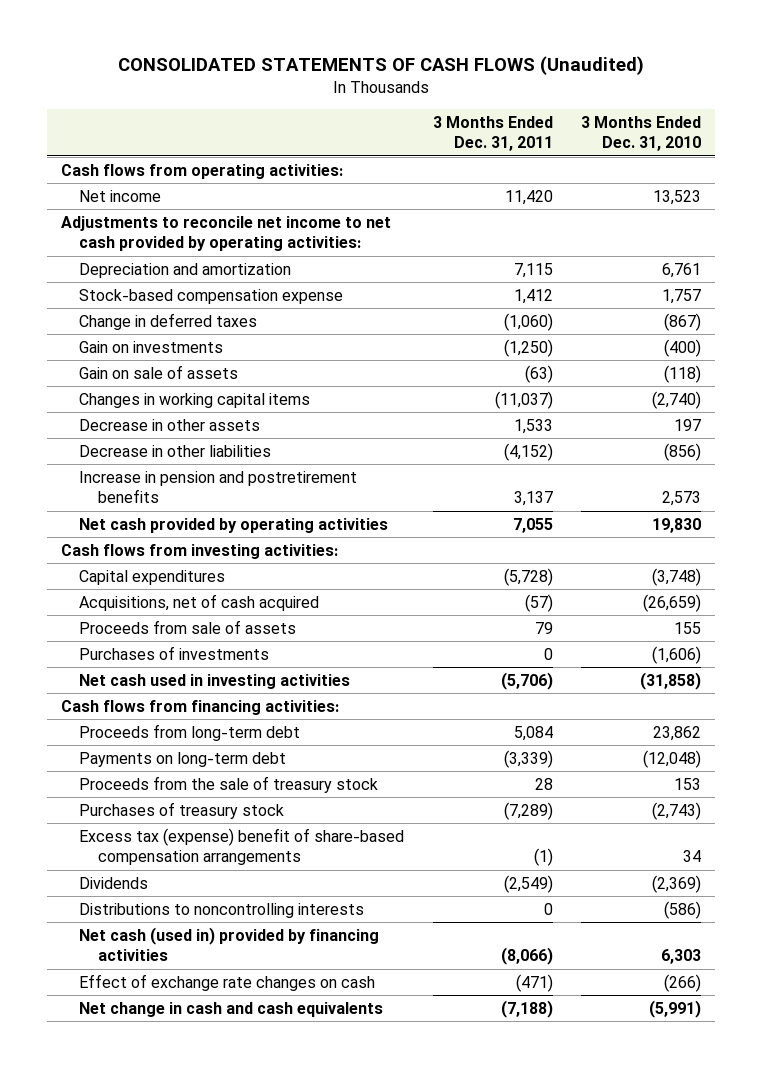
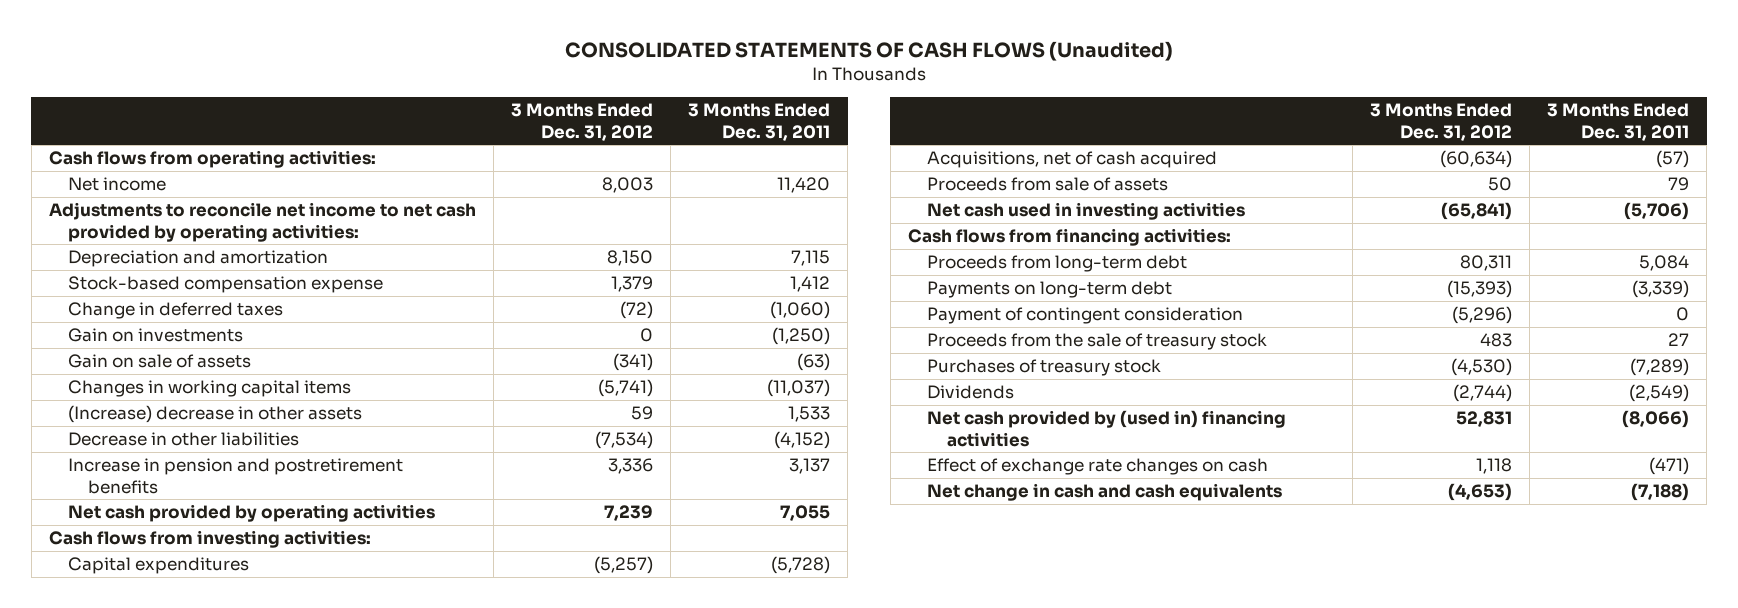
[580,116,701,152] 3 Months Ended Dec. 31, 2010 -> none
none -> [510,103,653,141] 3 Months Ended Dec. 31, 2012
[79,418,261,431] Decrease in other assets -> [68,405,363,424] (Increase) decrease in other assets
[79,645,270,660] Purchases of investments -> none
none -> [927,307,1244,325] Payment of contingent consideration
[534,777,553,790] 28 -> [1668,333,1690,347] 27
[79,827,405,866] Excess tax (expense) benefit of share-based compensation arrangements -> none
[79,902,365,918] Distributions to noncontrolling interests -> none
[79,926,380,962] Net cash (used in) provided by financing activities -> [927,410,1287,447] Net cash provided by (used in) financing activities

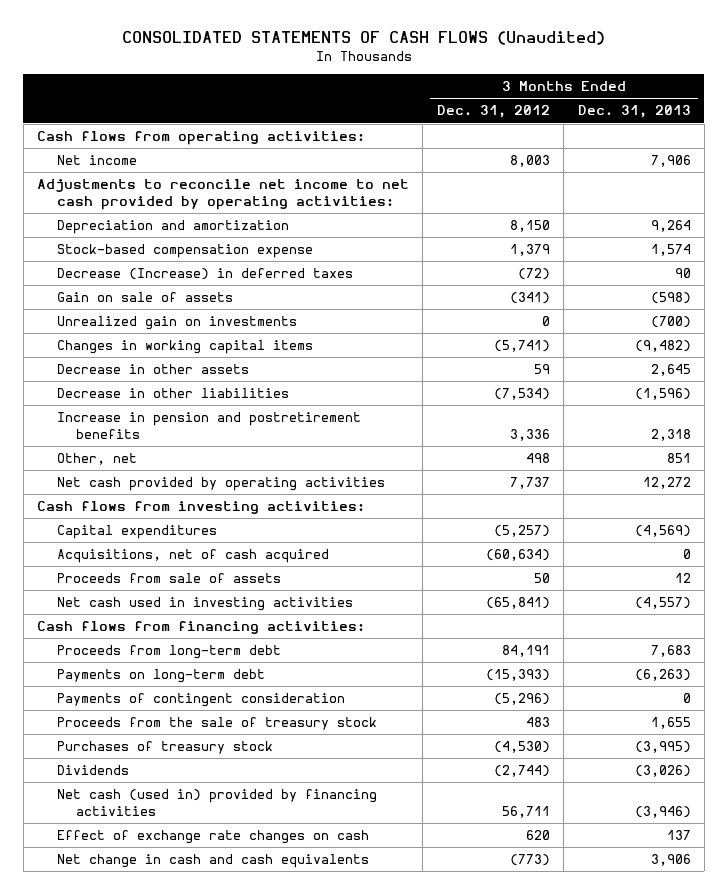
[688,103,831,141] 3 Months Ended Dec. 31, 2011 -> none
none -> [577,105,691,119] Dec. 31, 2013
[68,328,244,343] Gain on investments -> none
[68,302,284,320] Change in deferred taxes -> [56,268,353,281] Decrease (Increase) in deferred taxes
none -> [56,316,297,331] Unrealized gain on investments
[68,405,363,424] (Increase) decrease in other assets -> [56,364,249,375] Decrease in other assets
none -> [56,453,137,466] Other, net
[603,505,653,522] 7,239 -> [509,477,550,490] 7,737
[1460,255,1513,272] 80,311 -> [501,645,550,658] 84,191
[927,307,1244,325] Payment of contingent consideration -> [56,693,345,708] Payments of contingent consideration
[927,410,1287,447] Net cash provided by (used in) financing activities -> [56,789,377,816] Net cash (used in) provided by financing activities
[1456,411,1513,428] 52,831 -> [501,805,550,818] 56,711
[1476,458,1513,475] 1,118 -> [525,830,550,841] 620
[1448,483,1513,502] (4,653) -> [509,854,550,867] (773)

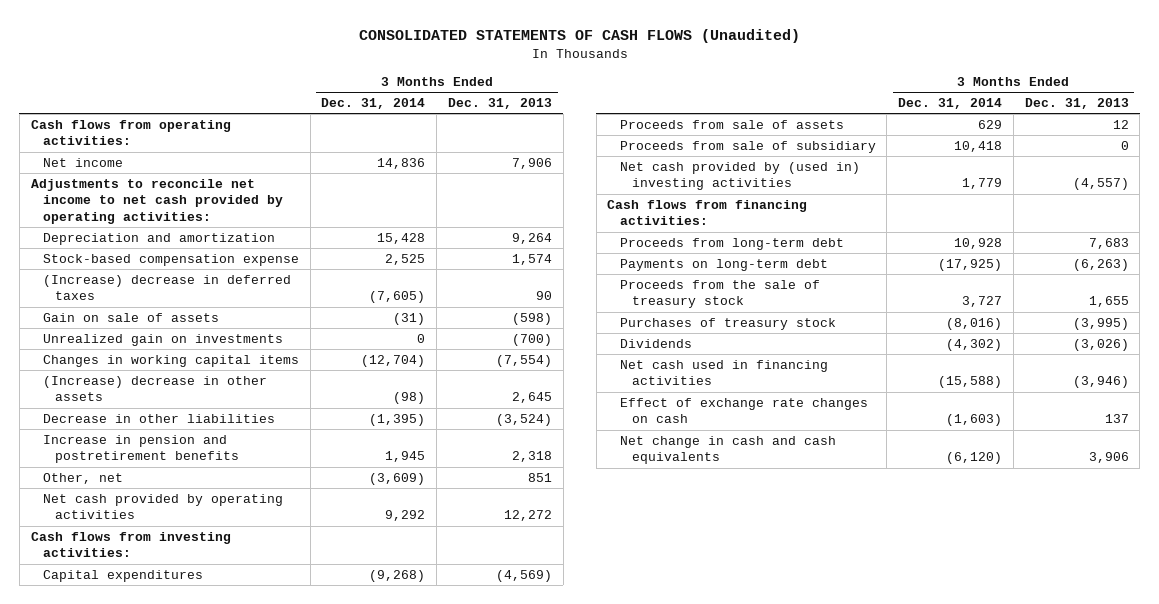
[436,105,550,119] Dec. 31, 2012 -> none
none -> [321,98,426,110] Dec. 31, 2014
[56,268,353,281] Decrease (Increase) in deferred taxes -> [42,274,291,301] (Increase) decrease in deferred taxes
[634,340,691,353] (9,482) -> [495,354,552,367] (7,554)
[56,364,249,375] Decrease in other assets -> [42,375,267,402] (Increase) decrease in other assets
[634,388,691,401] (1,596) -> [495,413,552,426] (3,524)
[56,549,329,564] Acquisitions, net of cash acquired -> none
none -> [619,140,876,153] Proceeds from sale of subsidiary
[56,597,353,612] Net cash used in investing activities -> [619,161,860,191] Net cash provided by (used in) investing activities
[56,693,345,708] Payments of contingent consideration -> none
[56,789,377,816] Net cash (used in) provided by financing activities -> [619,359,828,386] Net cash used in financing activities

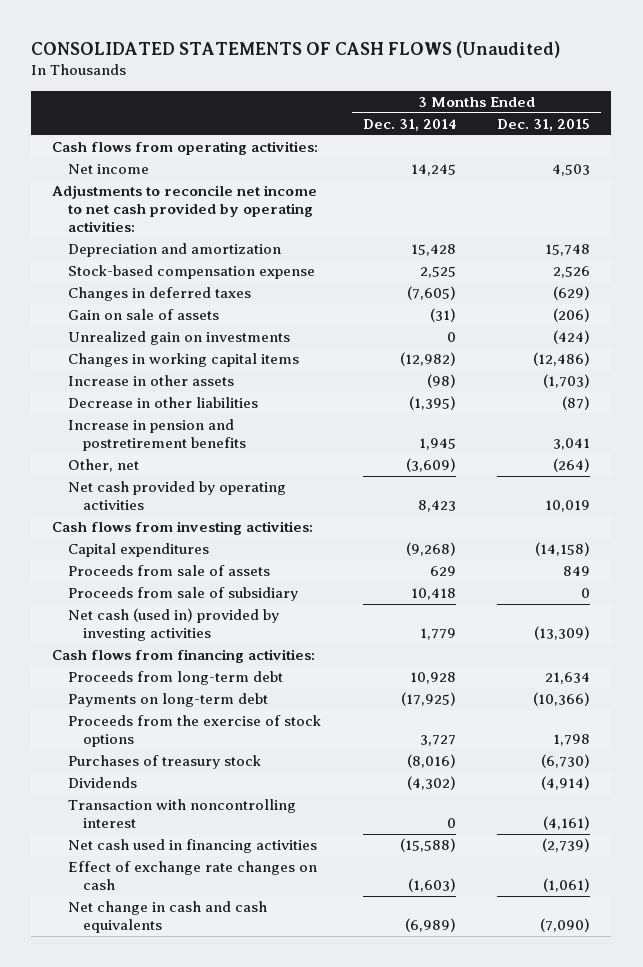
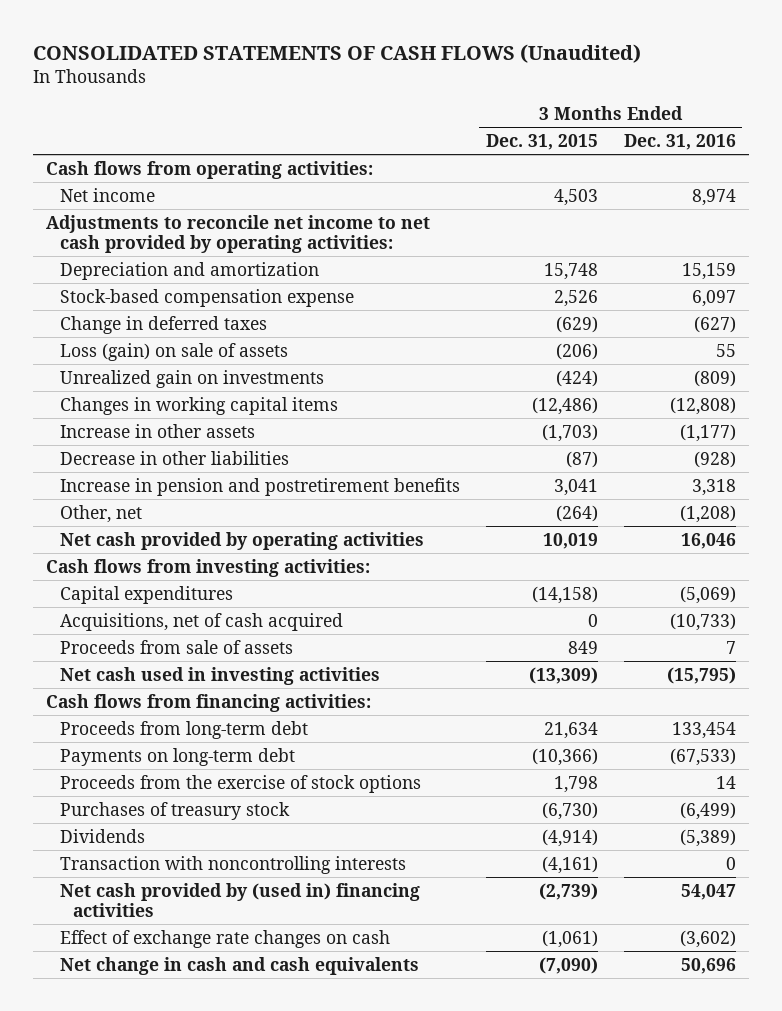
[362,118,456,131] Dec. 31, 2014 -> none
none -> [623,134,736,151] Dec. 31, 2016
[67,287,251,302] Changes in deferred taxes -> [59,315,267,334] Change in deferred taxes
[67,309,219,321] Gain on sale of assets -> [59,342,288,361] Loss (gain) on sale of assets
none -> [59,612,343,631] Acquisitions, net of cash acquired
[67,587,298,602] Proceeds from sale of subsidiary -> none
[67,608,279,642] Net cash (used in) provided by investing activities -> [59,666,380,685] Net cash used in investing activities
[67,799,296,829] Transaction with noncontrolling interest -> [59,855,406,874] Transaction with noncontrolling interests
[67,839,317,854] Net cash used in financing activities -> [59,882,420,918] Net cash provided by (used in) financing activities

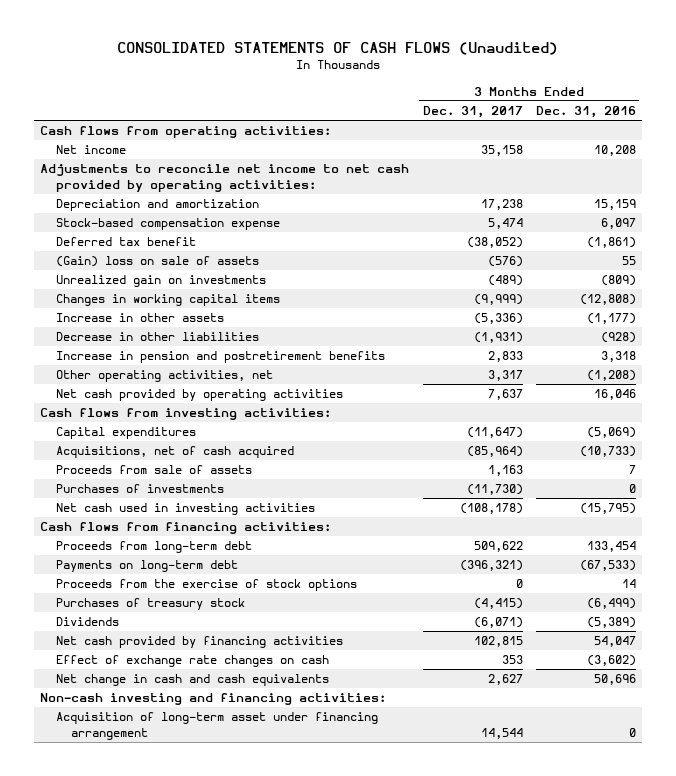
[485,134,598,151] Dec. 31, 2015 -> none
none -> [422,106,523,119] Dec. 31, 2017
[691,188,736,206] 8,974 -> [593,145,636,157] 10,208
[59,315,267,334] Change in deferred taxes -> [55,237,196,247] Deferred tax benefit
[693,315,736,333] (627) -> [586,237,636,249] (1,861)
[59,342,288,361] Loss (gain) on sale of assets -> [55,256,259,268] (Gain) loss on sale of assets
[59,504,142,523] Other, net -> [55,370,273,383] Other operating activities, net
none -> [55,484,224,494] Purchases of investments
[59,855,406,874] Transaction with noncontrolling interests -> none
[59,882,420,918] Net cash provided by (used in) financing activities -> [55,636,343,649] Net cash provided by financing activities
none -> [40,693,387,706] Non-cash investing and financing activities:
none -> [55,712,378,740] Acquisition of long-term asset under financing arrangement

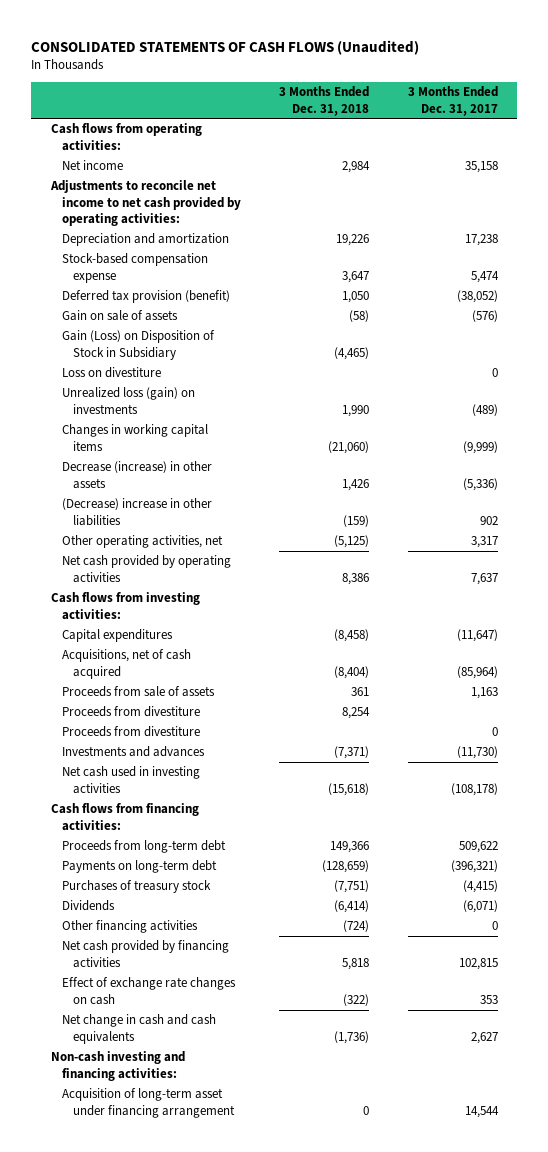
[535,106,636,119] Dec. 31, 2016 -> none
none -> [279,86,370,116] 3 Months Ended Dec. 31, 2018
[55,237,196,247] Deferred tax benefit -> [61,290,230,304] Deferred tax provision (benefit)
[55,256,259,268] (Gain) loss on sale of assets -> [61,310,178,322] Gain on sale of assets
none -> [61,330,215,360] Gain (Loss) on Disposition of Stock in Subsidiary
none -> [61,367,161,379] Loss on divestiture
[55,275,266,288] Unrealized gain on investments -> [61,387,195,414] Unrealized loss (gain) on investments
[55,351,385,364] Increase in pension and postretirement benefits -> none
[55,313,224,323] Increase in other assets -> [61,461,212,489] Decrease (increase) in other assets
[55,332,259,342] Decrease in other liabilities -> [61,498,212,526] (Decrease) increase in other liabilities
[473,332,523,344] (1,931) -> [479,515,498,525] 902
none -> [61,706,200,718] Proceeds from divestiture
none -> [61,726,200,738] Proceeds from divestiture
[55,484,224,494] Purchases of investments -> [61,746,205,758] Investments and advances
[55,579,357,592] Proceeds from the exercise of stock options -> none
none -> [61,920,198,934] Other financing activities

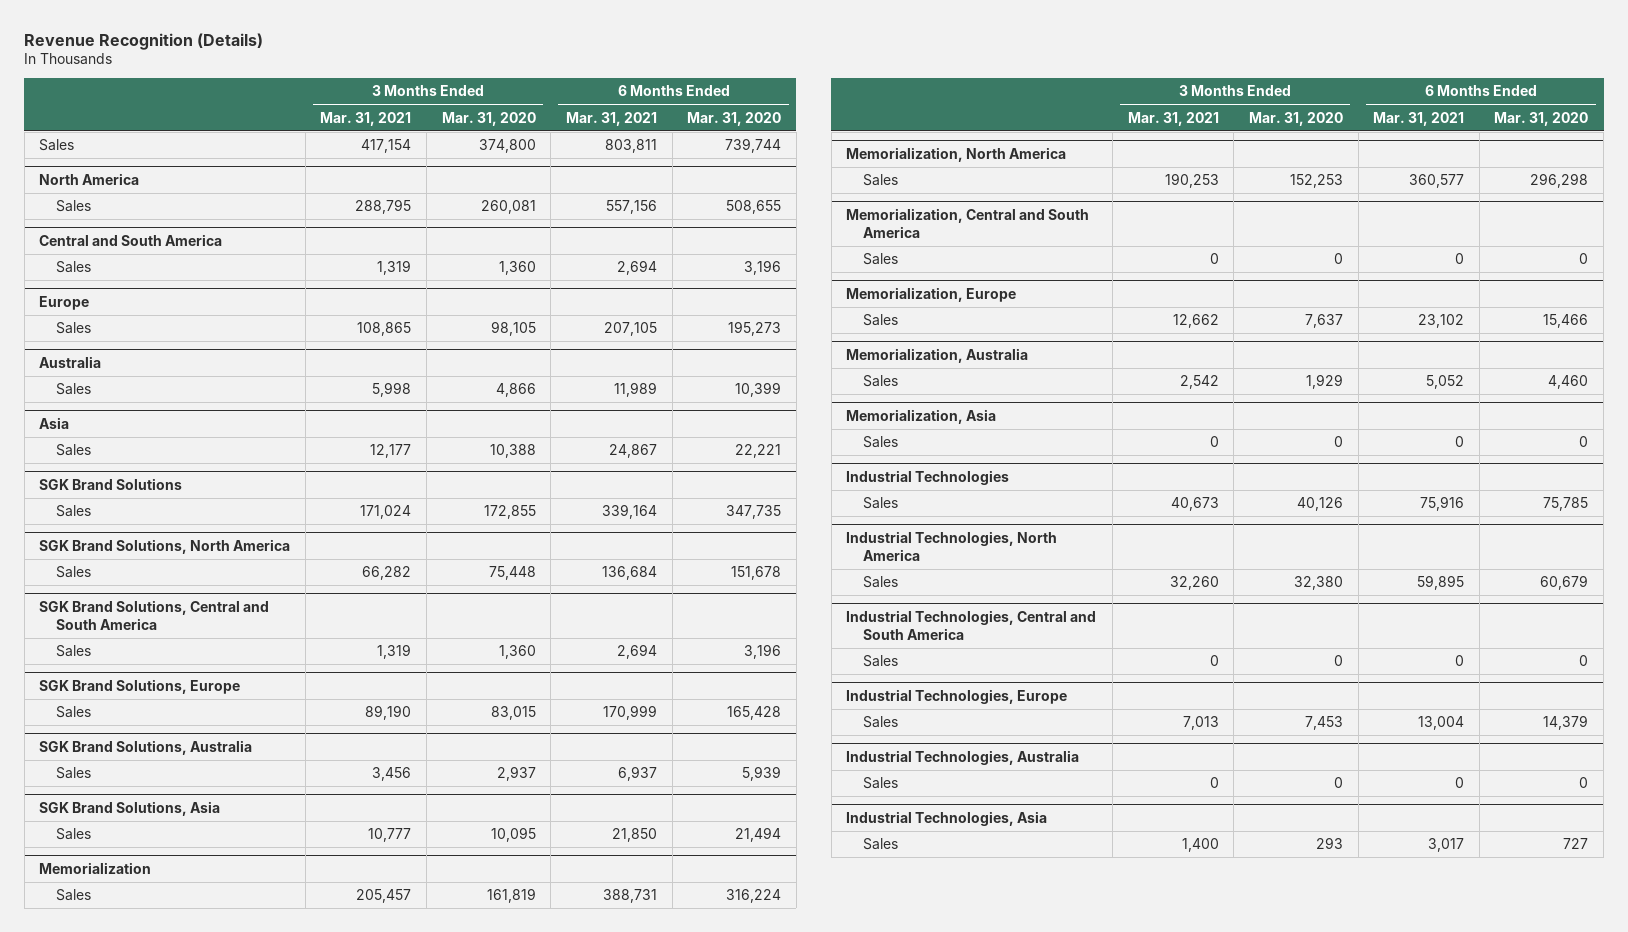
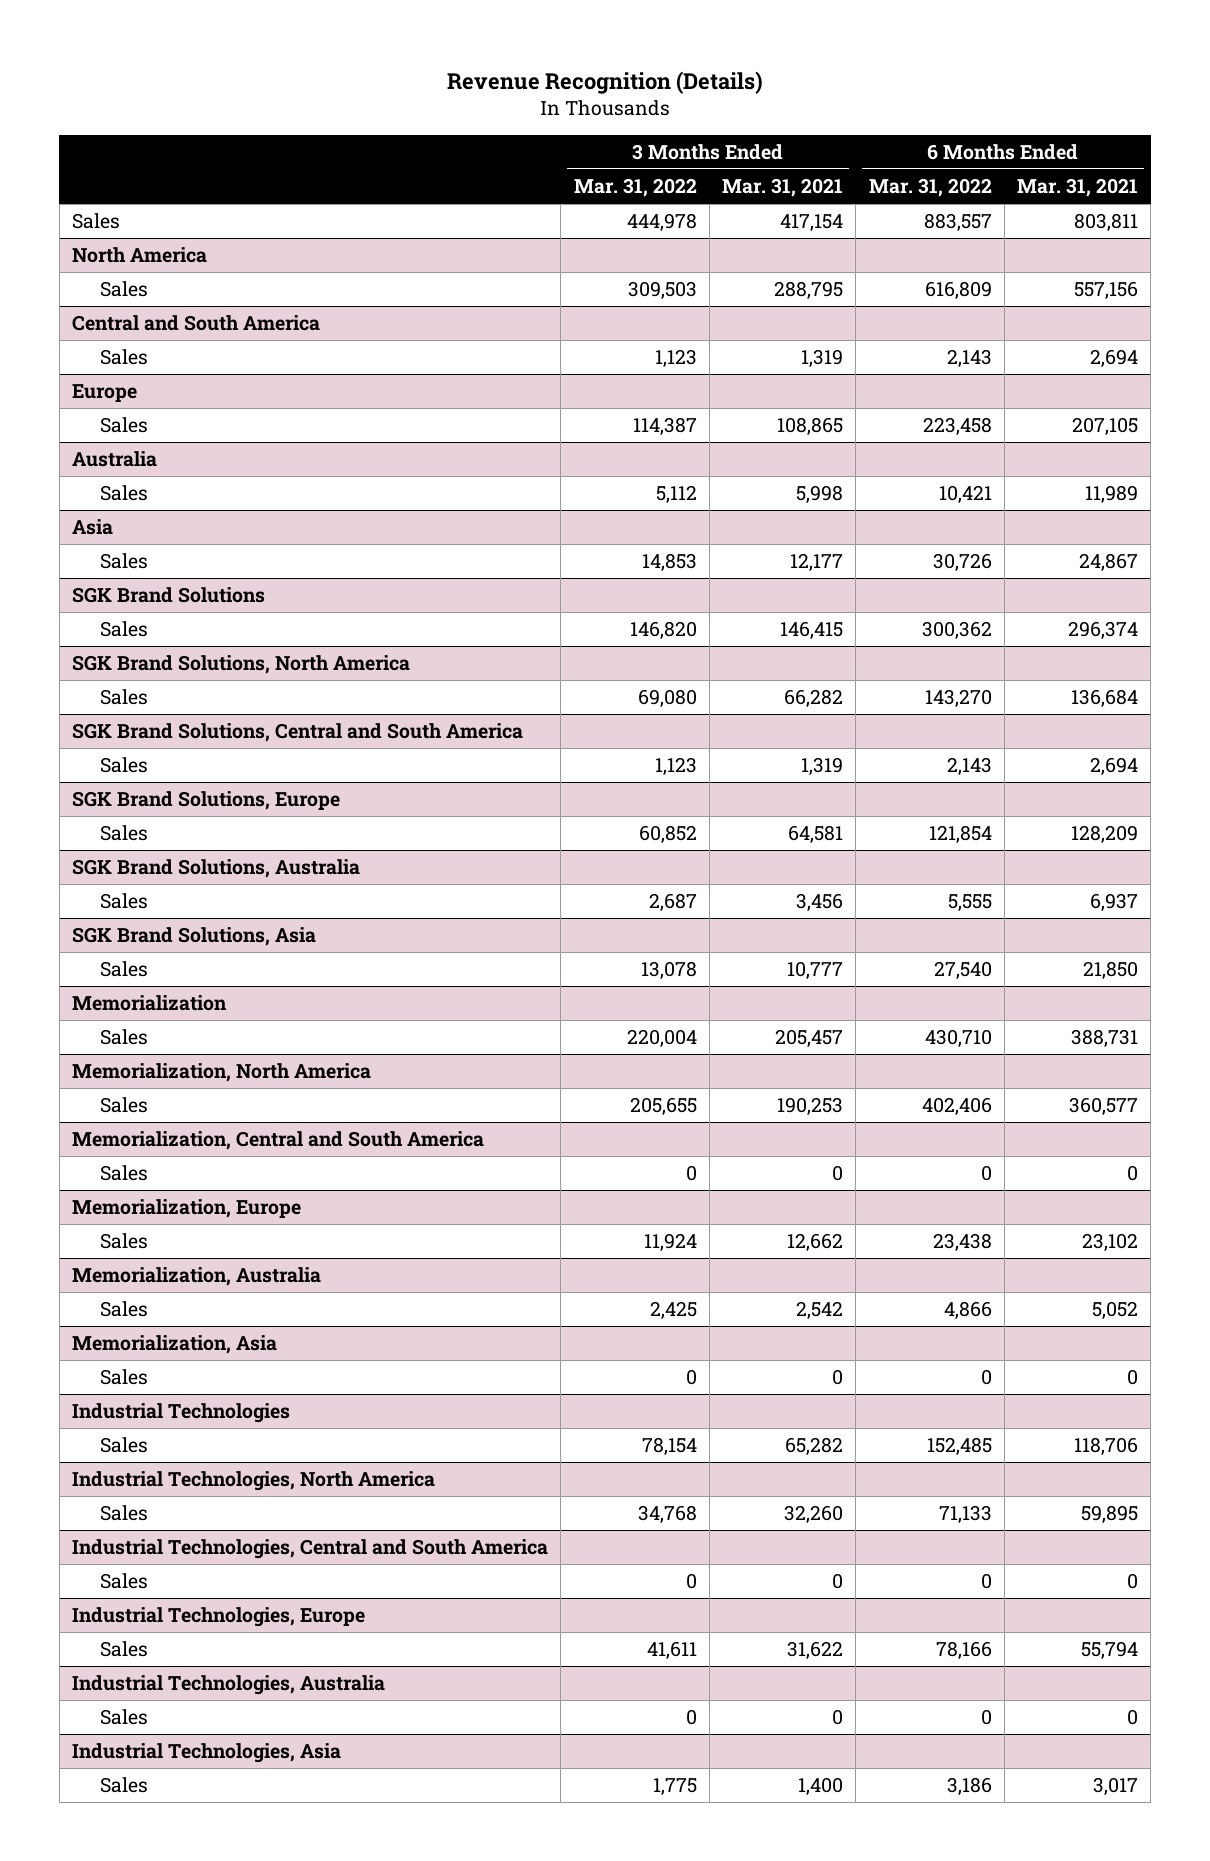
[441,111,536,126] Mar. 31, 2020 -> none
[687,111,782,126] Mar. 31, 2020 -> none
none -> [573,178,697,198] Mar. 31, 2022
none -> [868,178,992,198] Mar. 31, 2022
[360,505,412,520] 171,024 -> [780,621,844,640] 146,415
[602,504,658,520] 339,164 -> [1068,621,1139,640] 296,374
[365,705,412,721] 89,190 -> [788,825,844,844] 64,581
[603,705,658,721] 170,999 -> [1071,825,1139,844] 128,209
[1170,497,1219,512] 40,673 -> [785,1437,844,1456] 65,282
[1420,496,1465,512] 75,916 -> [1074,1437,1139,1456] 118,706
[1182,716,1219,731] 7,013 -> [787,1641,844,1660] 31,622
[1418,716,1465,731] 13,004 -> [1081,1641,1139,1660] 55,794

